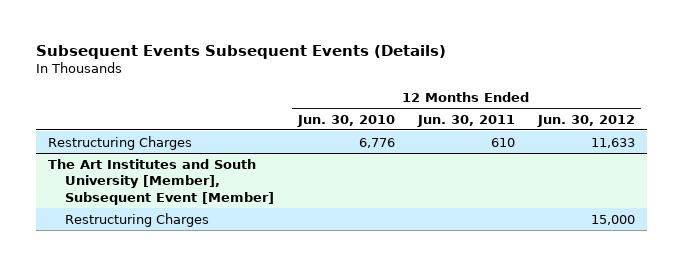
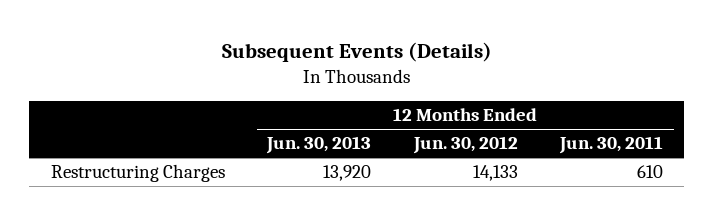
[36,45,447,60] Subsequent Events Subsequent Events (Details) -> [221,41,492,62] Subsequent Events (Details)
[296,114,395,127] Jun. 30, 2010 -> none
none -> [266,136,372,155] Jun. 30, 2013
[47,158,275,205] The Art Institutes and South University [Member], Subsequent Event [Member] -> none
[65,212,210,227] Restructuring Charges -> none
[590,137,635,148] 11,633 -> [472,165,518,182] 14,133

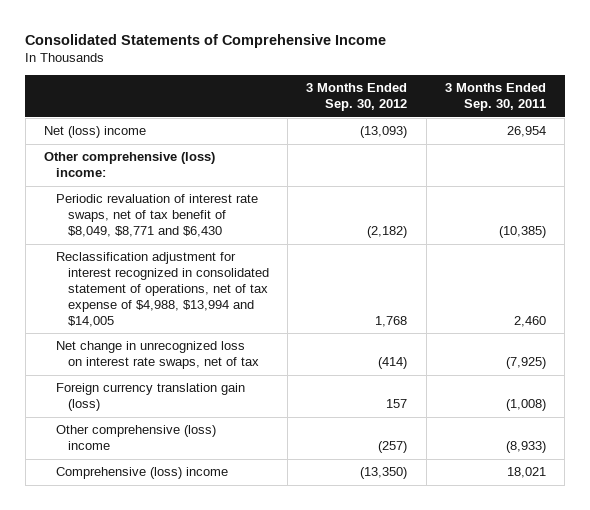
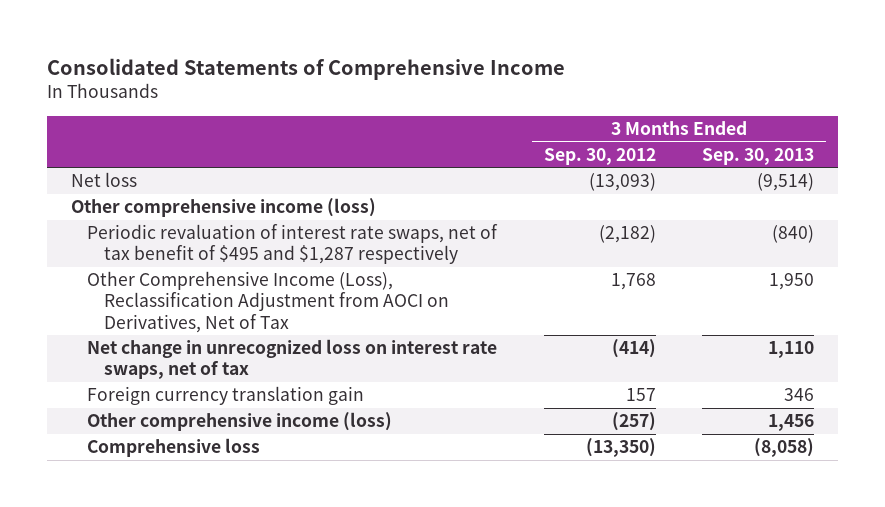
[444,83,546,112] 3 Months Ended Sep. 30, 2011 -> none
none -> [702,147,815,165] Sep. 30, 2013
[43,126,146,139] Net (loss) income -> [70,172,137,188] Net loss
[43,152,215,178] Other comprehensive (loss) income: -> [70,198,376,218] Other comprehensive income (loss)
[55,194,258,238] Periodic revaluation of interest rate swaps, net of tax benefit of $8,049, $8,771 and $6,430 -> [87,224,499,265] Periodic revaluation of interest rate swaps, net of tax benefit of $495 and $1,287 respectively
[55,252,269,327] Reclassification adjustment for interest recognized in consolidated statement of operations, net of tax expense of $4,988, $13,994 and $14,005 -> [87,271,449,333] Other Comprehensive Income (Loss), Reclassification Adjustment from AOCI on Derivatives, Net of Tax
[55,383,245,412] Foreign currency translation gain (loss) -> [87,386,365,406] Foreign currency translation gain
[55,425,216,451] Other comprehensive (loss) income -> [87,412,393,432] Other comprehensive income (loss)
[55,467,228,480] Comprehensive (loss) income -> [87,438,261,458] Comprehensive loss

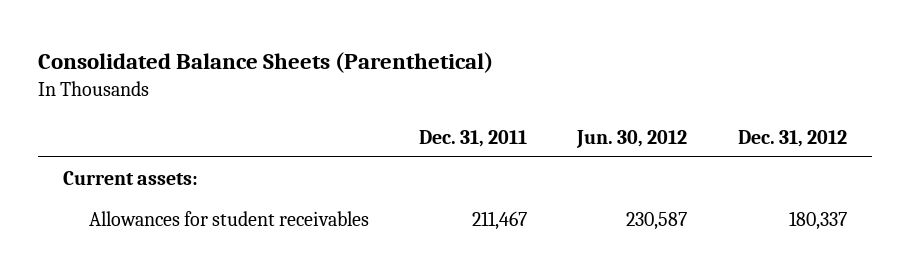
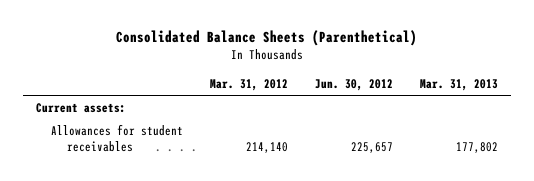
[419,129,528,147] Dec. 31, 2011 -> none
[737,129,847,147] Dec. 31, 2012 -> none
none -> [210,79,289,92] Mar. 31, 2012
none -> [419,79,498,92] Mar. 31, 2013
[626,212,688,231] 230,587 -> [350,141,393,153] 225,657

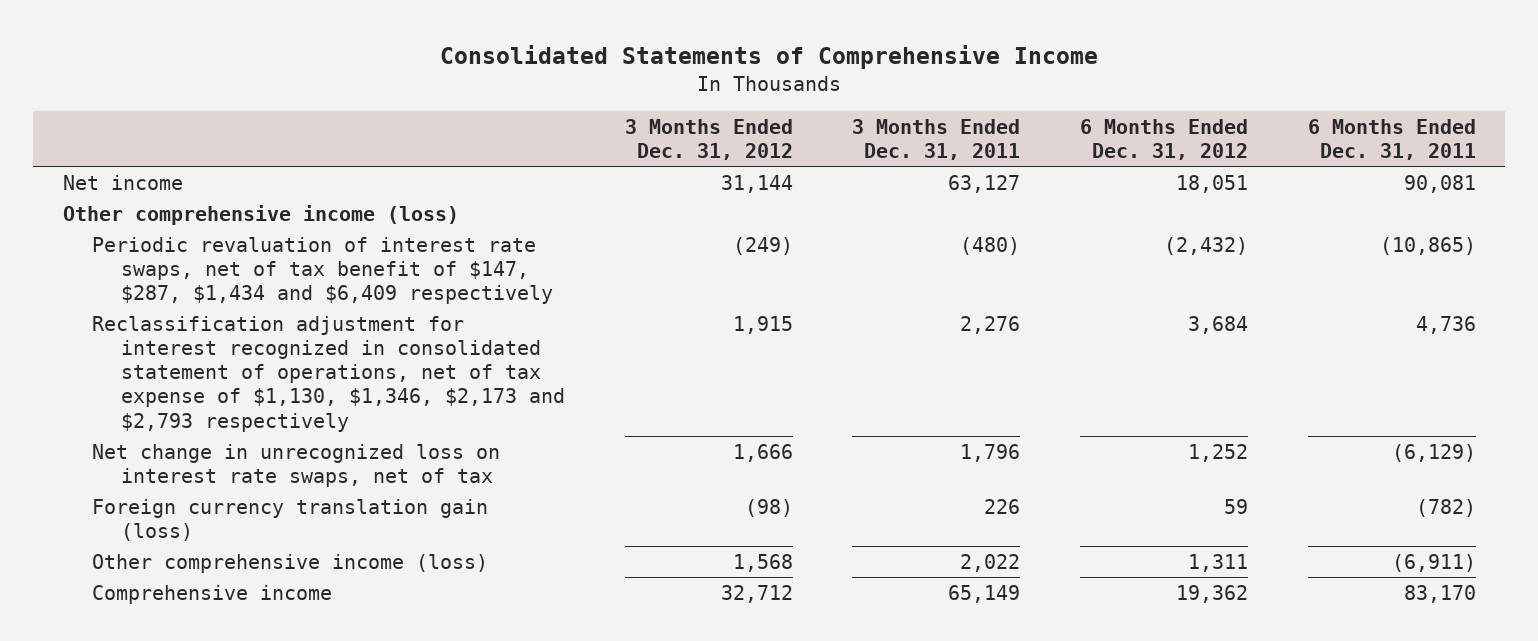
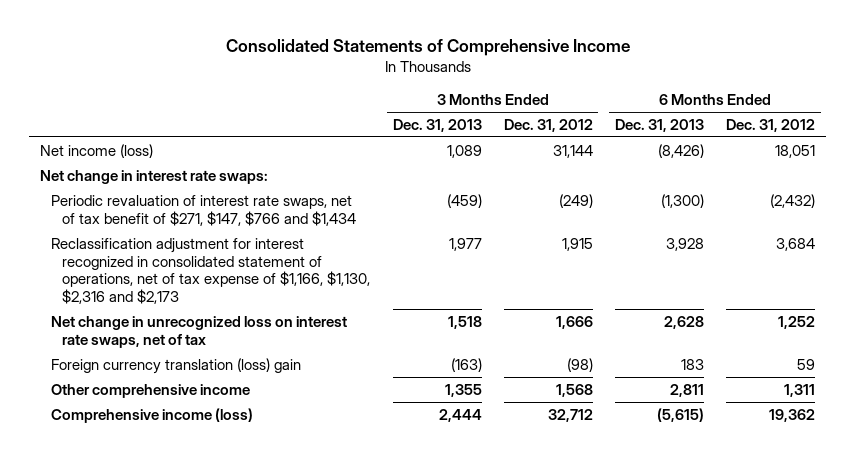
[852,119,1021,161] 3 Months Ended Dec. 31, 2011 -> none
[1307,119,1476,161] 6 Months Ended Dec. 31, 2011 -> none
none -> [392,118,482,132] Dec. 31, 2013
none -> [614,118,704,132] Dec. 31, 2013
[62,204,459,225] Other comprehensive income (loss) -> none
[62,174,183,190] Net income -> [40,143,154,158] Net income (loss)
none -> [40,169,269,184] Net change in interest rate swaps:
[91,236,553,305] Periodic revaluation of interest rate swaps, net of tax benefit of $147, $287, $1,434 and $6,409 respectively -> [51,194,357,226] Periodic revaluation of interest rate swaps, net of tax benefit of $271, $147, $766 and $1,434
[91,315,565,432] Reclassification adjustment for interest recognized in consolidated statement of operations, net of tax expense of $1,130, $1,346, $2,173 and $2,793 respectively -> [51,237,371,305] Reclassification adjustment for interest recognized in consolidated statement of operations, net of tax expense of $1,166, $1,130, $2,316 and $2,173
[91,498,488,541] Foreign currency translation gain (loss) -> [51,357,302,374] Foreign currency translation (loss) gain
[91,553,488,573] Other comprehensive income (loss) -> [51,383,251,398] Other comprehensive income
[91,584,332,604] Comprehensive income -> [51,407,254,423] Comprehensive income (loss)

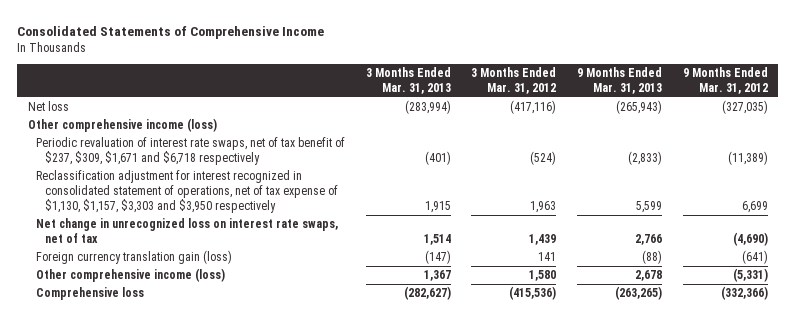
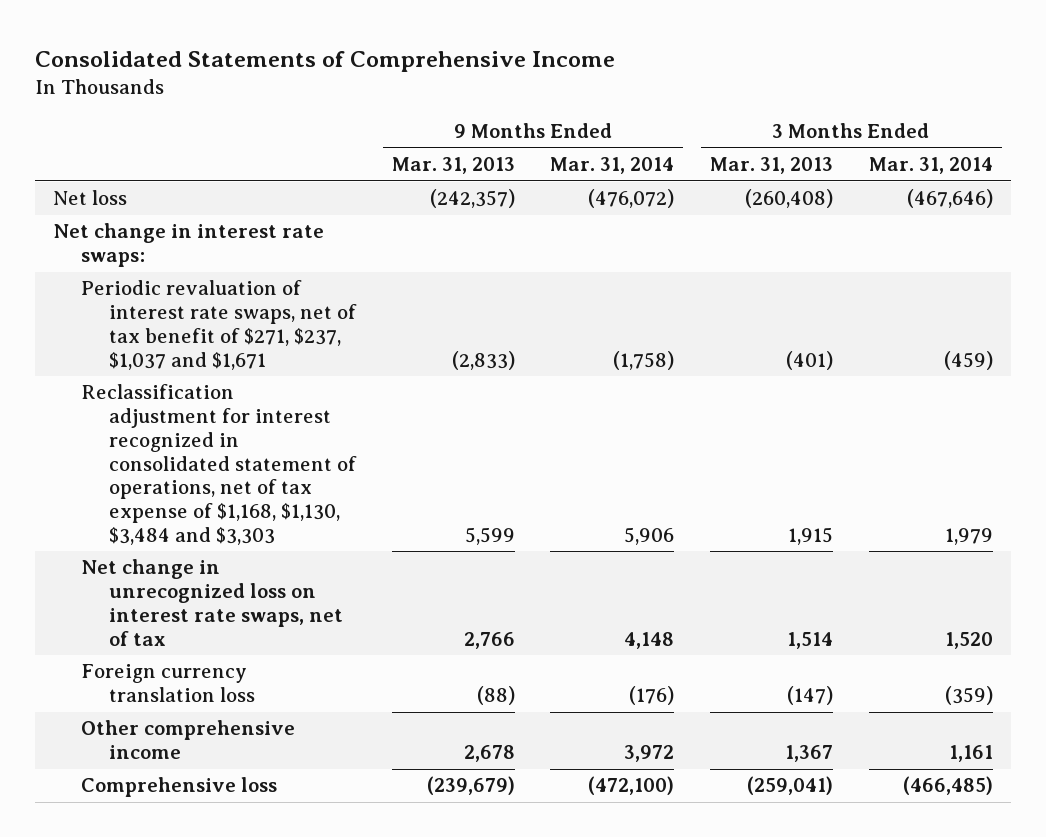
[471,66,557,94] 3 Months Ended Mar. 31, 2012 -> none
[682,66,768,94] 9 Months Ended Mar. 31, 2012 -> none
none -> [550,157,675,175] Mar. 31, 2014
none -> [868,157,993,175] Mar. 31, 2014
[27,118,217,133] Other comprehensive income (loss) -> none
[404,100,451,115] (283,994) -> [745,189,834,209] (260,408)
[616,100,663,115] (265,943) -> [429,189,515,209] (242,357)
none -> [53,223,325,268] Net change in interest rate swaps:
[36,137,346,166] Periodic revaluation of interest rate swaps, net of tax benefit of $237, $309, $1,671 and $6,718 respectively -> [81,280,357,370] Periodic revaluation of interest rate swaps, net of tax benefit of $271, $237, $1,037 and $1,671
[36,170,338,214] Reclassification adjustment for interest recognized in consolidated statement of operations, net of tax expense of $1,130, $1,157, $3,303 and $3,950 respectively -> [81,384,357,545] Reclassification adjustment for interest recognized in consolidated statement of operations, net of tax expense of $1,168, $1,130, $3,484 and $3,303
[36,250,233,265] Foreign currency translation gain (loss) -> [81,664,255,703] Foreign currency translation loss
[36,268,226,283] Other comprehensive income (loss) -> [81,720,296,760] Other comprehensive income
[403,286,451,301] (282,627) -> [747,776,834,796] (259,041)
[615,286,663,301] (263,265) -> [426,776,515,796] (239,679)

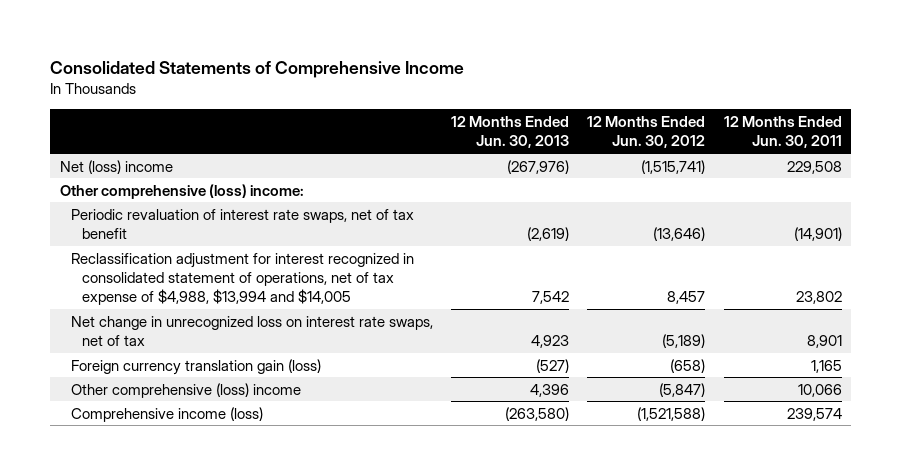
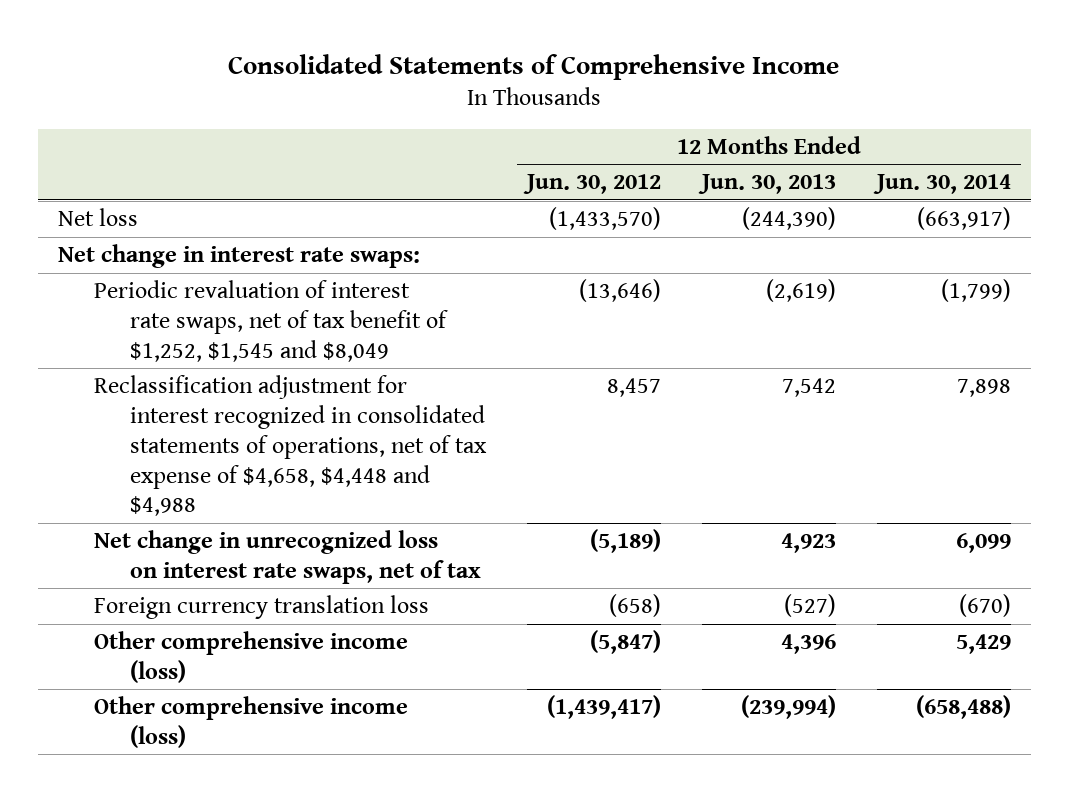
[723,116,842,149] 12 Months Ended Jun. 30, 2011 -> none
none -> [872,174,1011,195] Jun. 30, 2014
[59,183,304,199] Other comprehensive (loss) income: -> none
[59,159,173,174] Net (loss) income -> [58,207,139,226] Net loss
[507,159,570,174] (267,976) -> [741,206,836,230] (244,390)
[641,159,706,174] (1,515,741) -> [548,206,661,230] (1,433,570)
none -> [58,243,421,268] Net change in interest rate swaps:
[70,208,414,239] Periodic revaluation of interest rate swaps, net of tax benefit -> [94,279,449,362] Periodic revaluation of interest rate swaps, net of tax benefit of $1,252, $1,545 and $8,049
[70,252,414,306] Reclassification adjustment for interest recognized in consolidated statement of operations, net of tax expense of $4,988, $13,994 and $14,005 -> [94,374,488,517] Reclassification adjustment for interest recognized in consolidated statements of operations, net of tax expense of $4,658, $4,448 and $4,988
[70,358,321,375] Foreign currency translation gain (loss) -> [94,594,430,619] Foreign currency translation loss
[70,382,301,398] Other comprehensive (loss) income -> [94,630,409,683] Other comprehensive income (loss)
[70,406,263,422] Comprehensive income (loss) -> [94,695,409,748] Other comprehensive income (loss)
[505,406,570,421] (263,580) -> [740,694,836,719] (239,994)
[637,406,706,421] (1,521,588) -> [546,694,661,719] (1,439,417)

